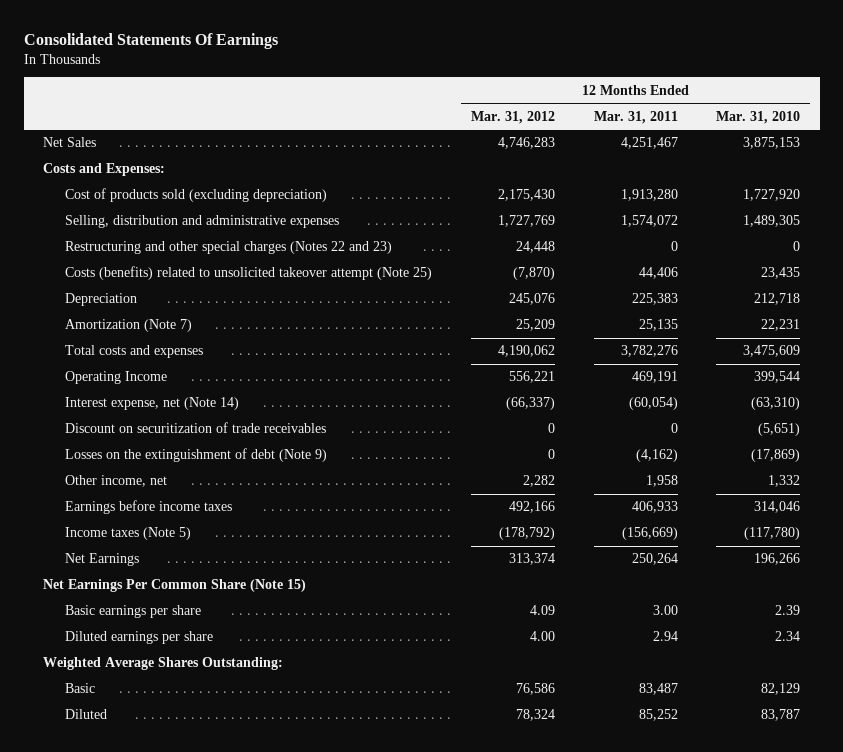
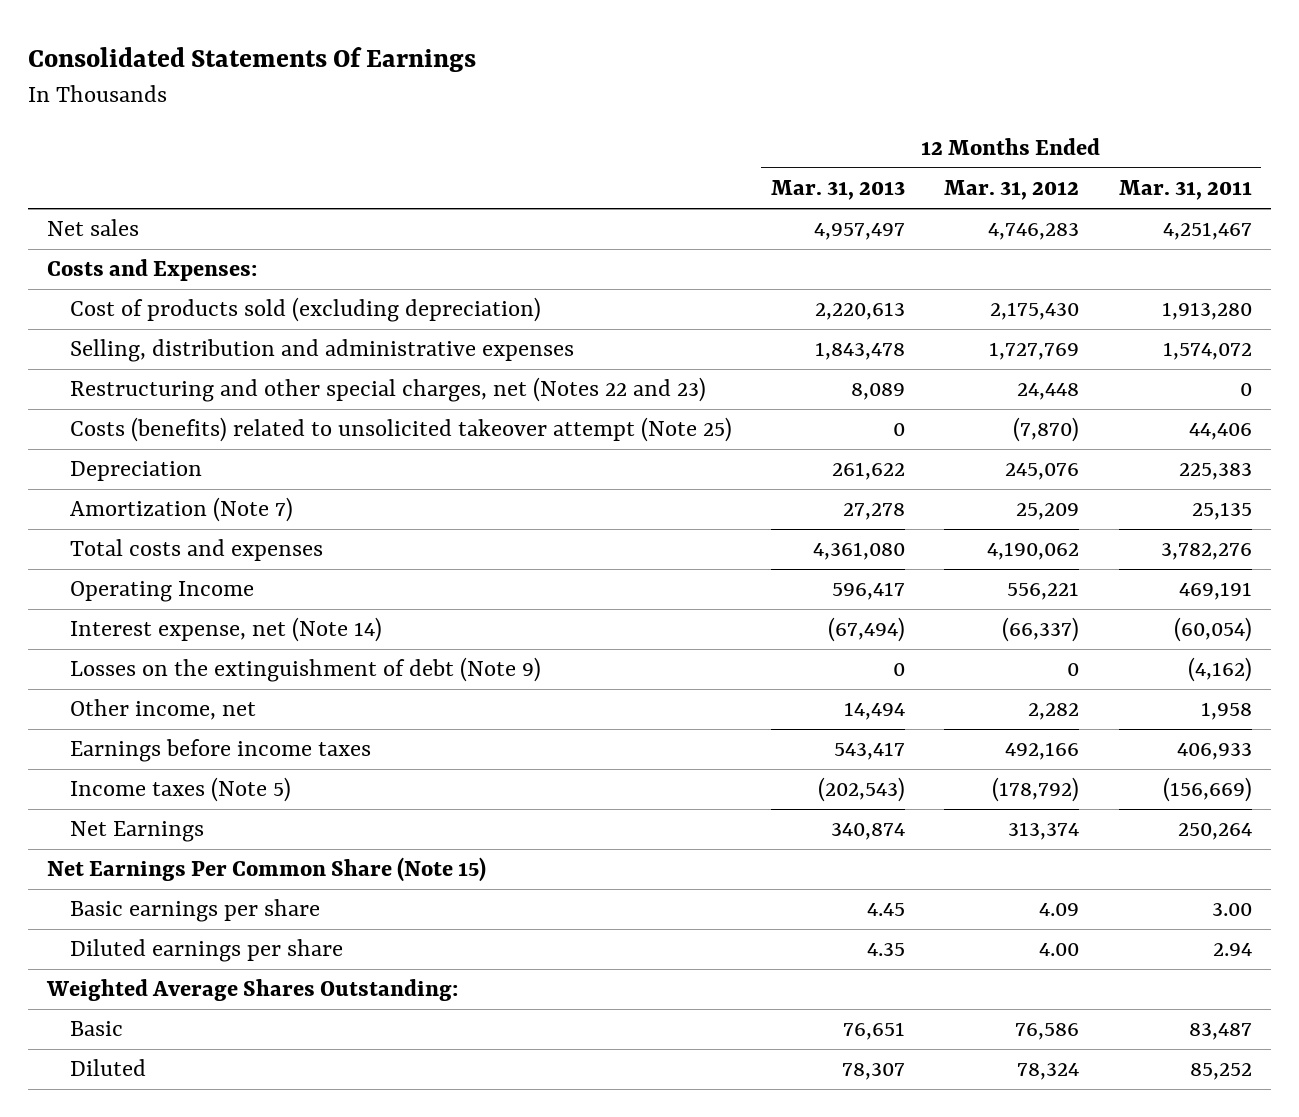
[716,110,801,124] Mar. 31, 2010 -> none
none -> [771,180,906,201] Mar. 31, 2013
[42,137,96,148] Net Sales -> [47,219,140,237] Net sales
[65,241,393,255] Restructuring and other special charges (Notes 22 and 23) -> [70,377,707,403] Restructuring and other special charges, net (Notes 22 and 23)
[65,422,327,434] Discount on securitization of trade receivables -> none

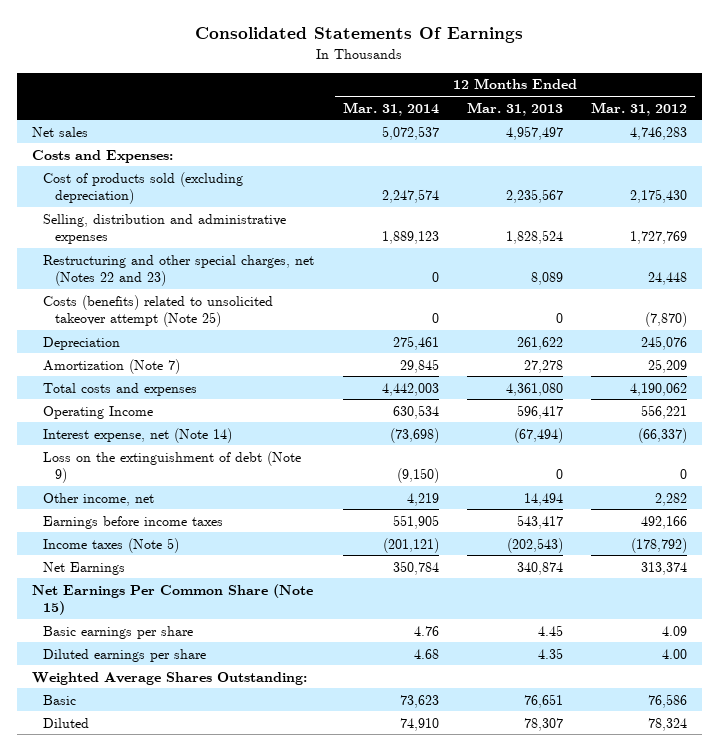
[1118,180,1252,201] Mar. 31, 2011 -> none
none -> [342,101,439,116] Mar. 31, 2014
[815,302,906,321] 2,220,613 -> [505,189,563,204] 2,235,567
[815,342,906,361] 1,843,478 -> [505,230,563,245] 1,828,524
[70,657,542,683] Losses on the extinguishment of debt (Note 9) -> [43,450,302,484] Loss on the extinguishment of debt (Note 9)

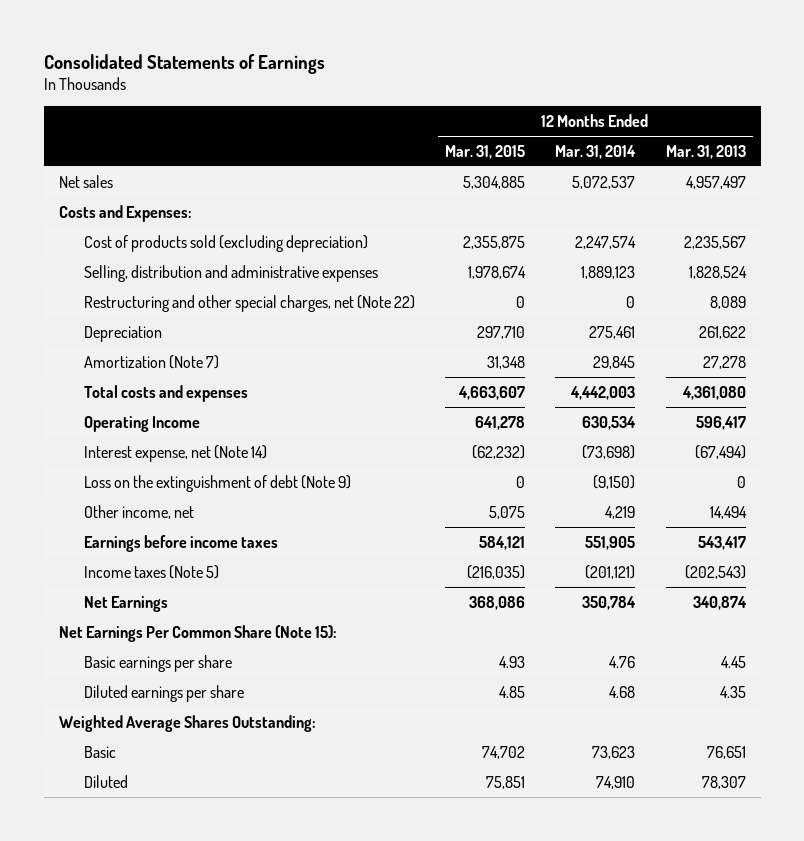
[195,27,524,44] Consolidated Statements Of Earnings -> [43,53,325,74] Consolidated Statements of Earnings
[591,101,688,116] Mar. 31, 2012 -> none
none -> [445,144,526,159] Mar. 31, 2015
[43,294,274,328] Costs (benefits) related to unsolicited takeover attempt (Note 25) -> none
[43,254,315,287] Restructuring and other special charges, net (Notes 22 and 23) -> [83,294,415,312] Restructuring and other special charges, net (Note 22)
[31,583,313,616] Net Earnings Per Common Share (Note 15) -> [58,624,337,642] Net Earnings Per Common Share (Note 15):

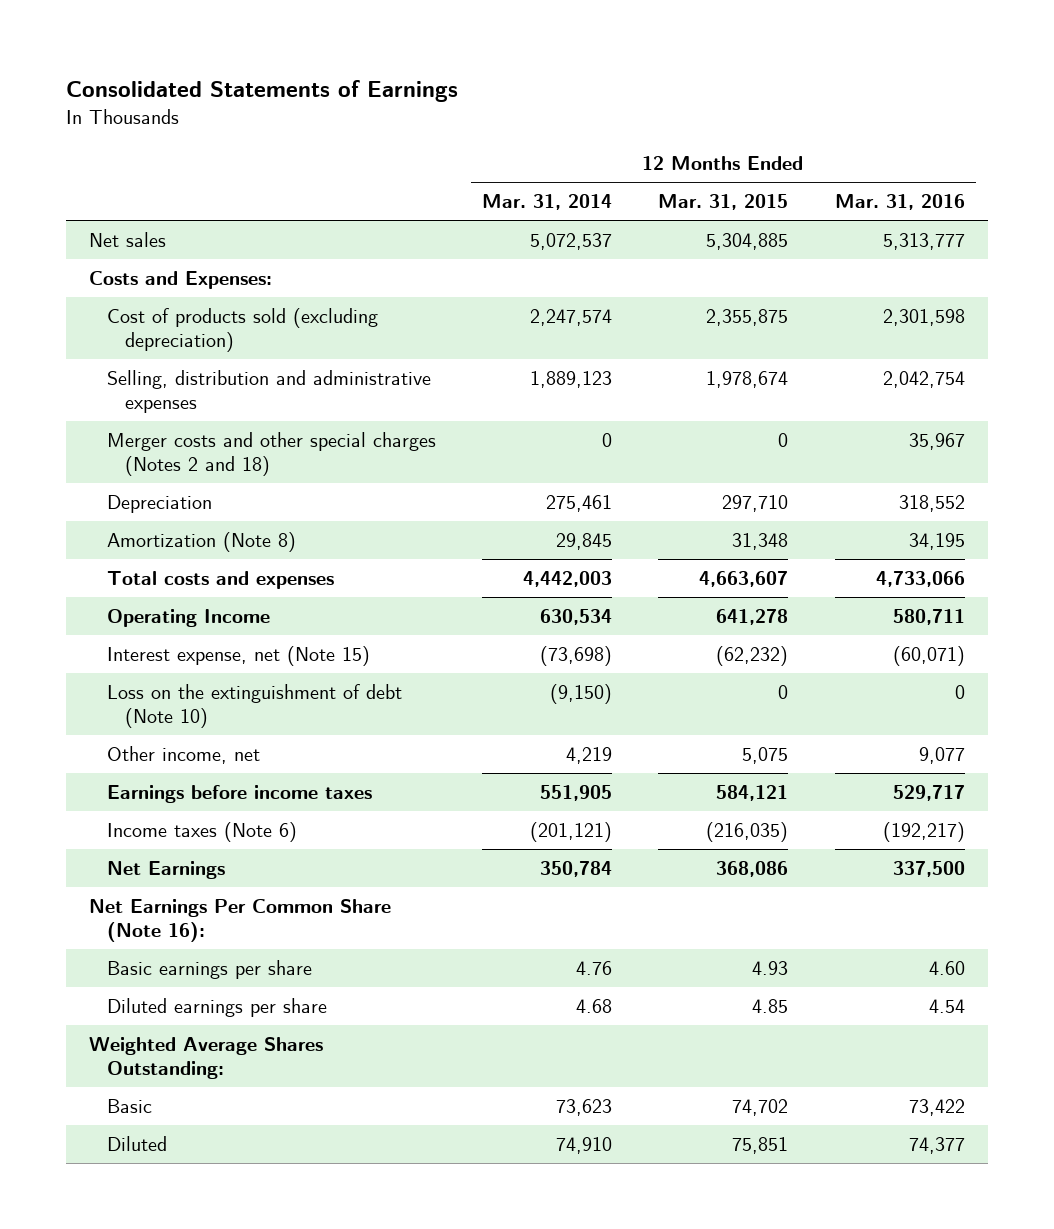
[665,144,746,159] Mar. 31, 2013 -> none
none -> [834,194,965,211] Mar. 31, 2016
[83,294,415,312] Restructuring and other special charges, net (Note 22) -> none
none -> [107,431,437,477] Merger costs and other special charges (Notes 2 and 18)
[83,354,219,369] Amortization (Note 7) -> [107,531,297,552] Amortization (Note 8)
[83,444,267,462] Interest expense, net (Note 14) -> [107,645,371,666] Interest expense, net (Note 15)
[83,474,351,492] Loss on the extinguishment of debt (Note 9) -> [107,683,403,729] Loss on the extinguishment of debt (Note 10)
[83,564,219,579] Income taxes (Note 5) -> [107,821,298,842] Income taxes (Note 6)
[58,624,337,642] Net Earnings Per Common Share (Note 15): -> [89,898,392,943] Net Earnings Per Common Share (Note 16):

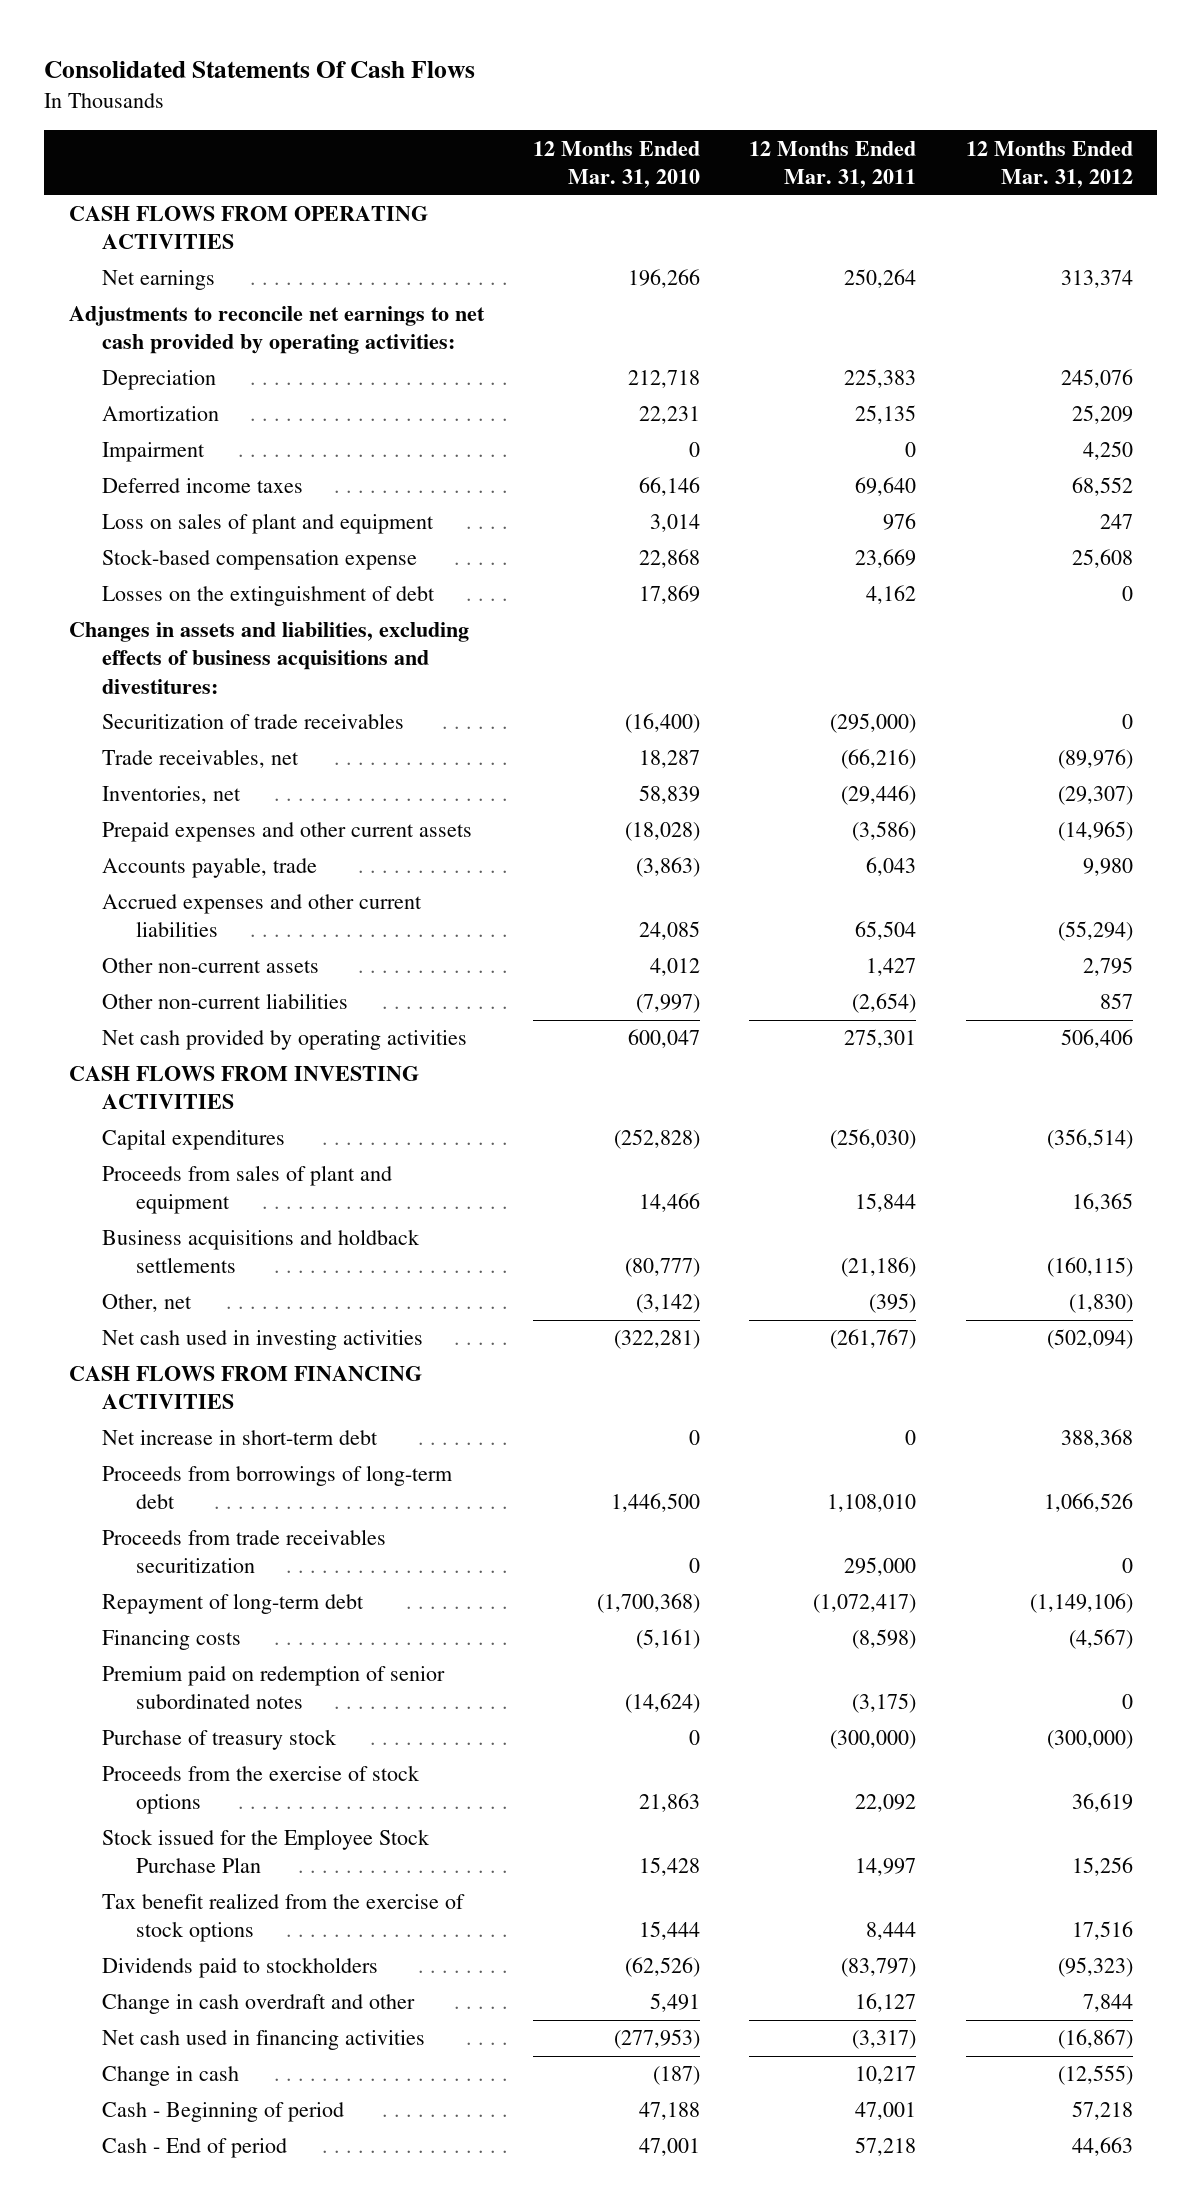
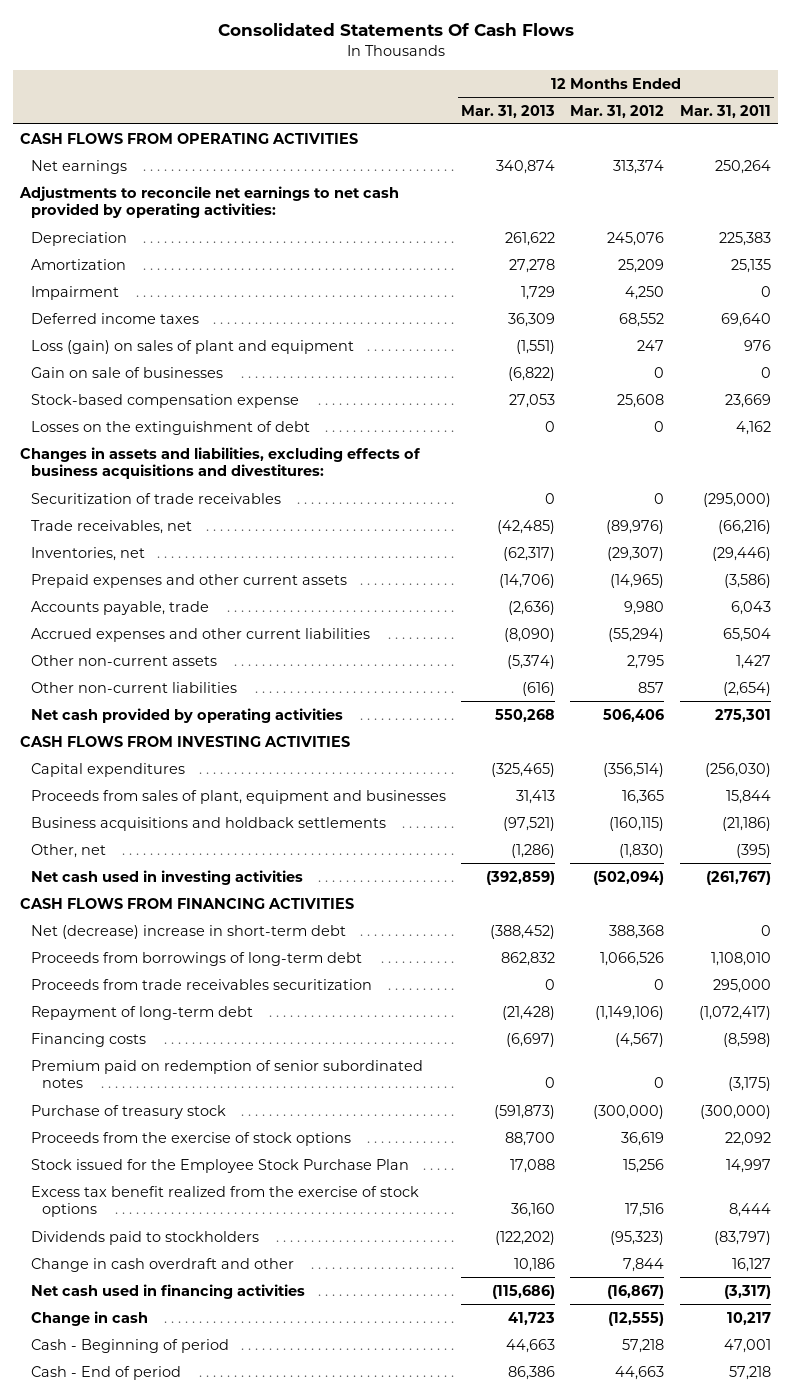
[532,140,700,188] 12 Months Ended Mar. 31, 2010 -> none
none -> [461,104,556,118] Mar. 31, 2013
[102,513,435,535] Loss on sales of plant and equipment -> [31,339,355,354] Loss (gain) on sales of plant and equipment
none -> [31,366,224,378] Gain on sale of businesses
[102,1165,393,1215] Proceeds from sales of plant and equipment -> [31,789,447,804] Proceeds from sales of plant, equipment and businesses
[102,1430,379,1446] Net increase in short-term debt -> [31,924,347,939] Net (decrease) increase in short-term debt
[102,1893,466,1943] Tax benefit realized from the exercise of stock options -> [31,1185,420,1218] Excess tax benefit realized from the exercise of stock options

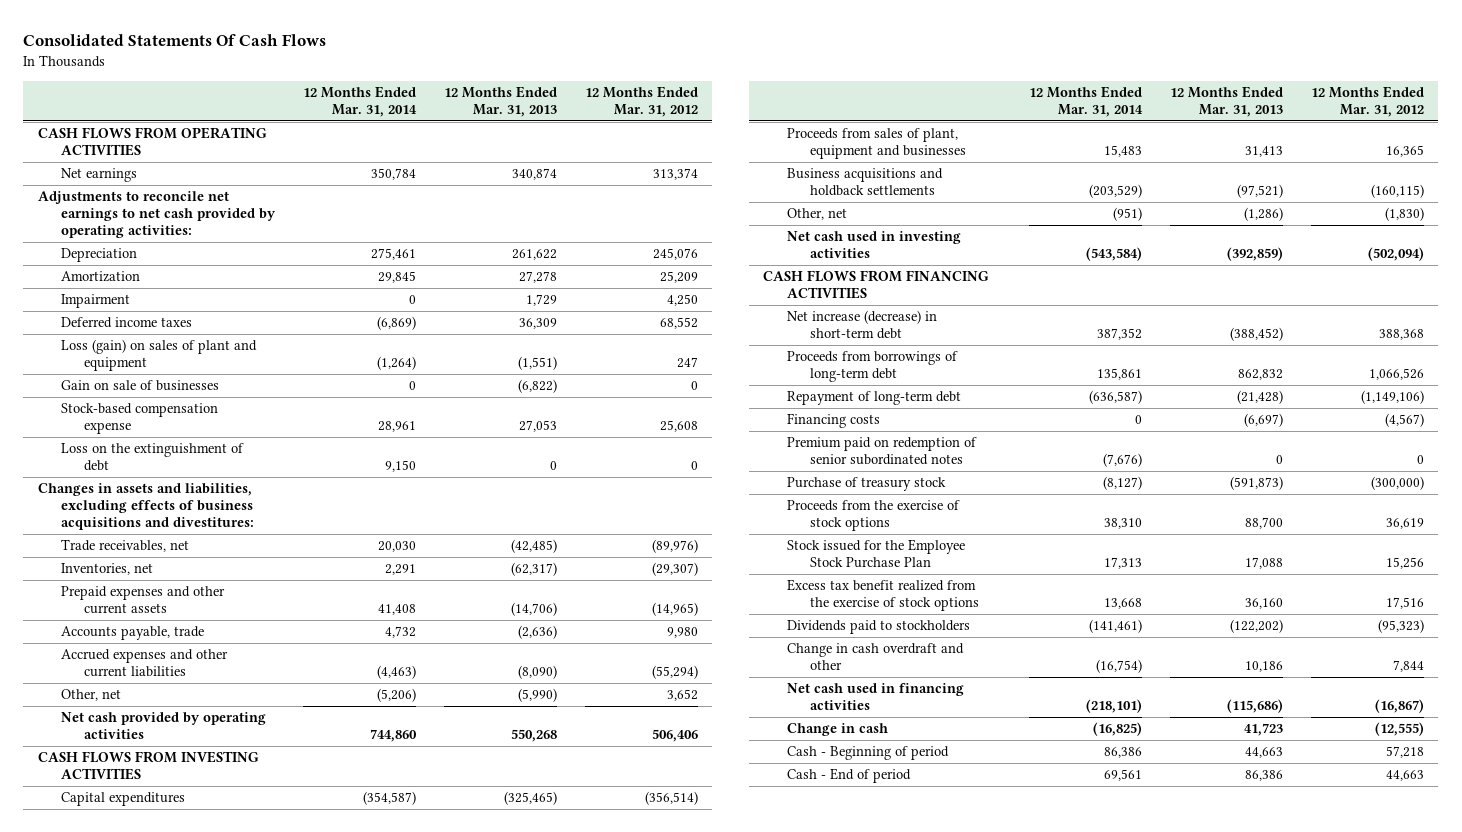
[679,104,771,118] Mar. 31, 2011 -> none
none -> [303,86,418,118] 12 Months Ended Mar. 31, 2014
[31,420,311,435] Losses on the extinguishment of debt -> [60,443,244,472] Loss on the extinguishment of debt
[31,492,282,504] Securitization of trade receivables -> none
[31,654,218,666] Other non-current assets -> none
[31,681,238,693] Other non-current liabilities -> none
none -> [60,689,121,702] Other, net
[31,924,347,939] Net (decrease) increase in short-term debt -> [786,310,937,340] Net increase (decrease) in short-term debt
[31,978,373,990] Proceeds from trade receivables securitization -> none

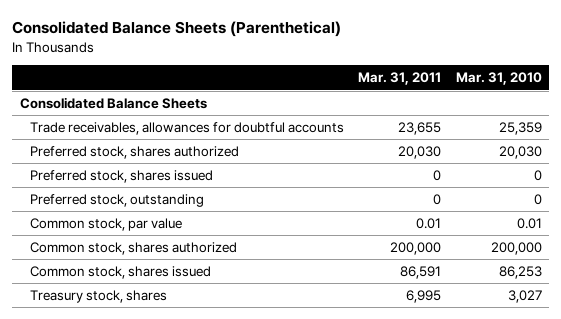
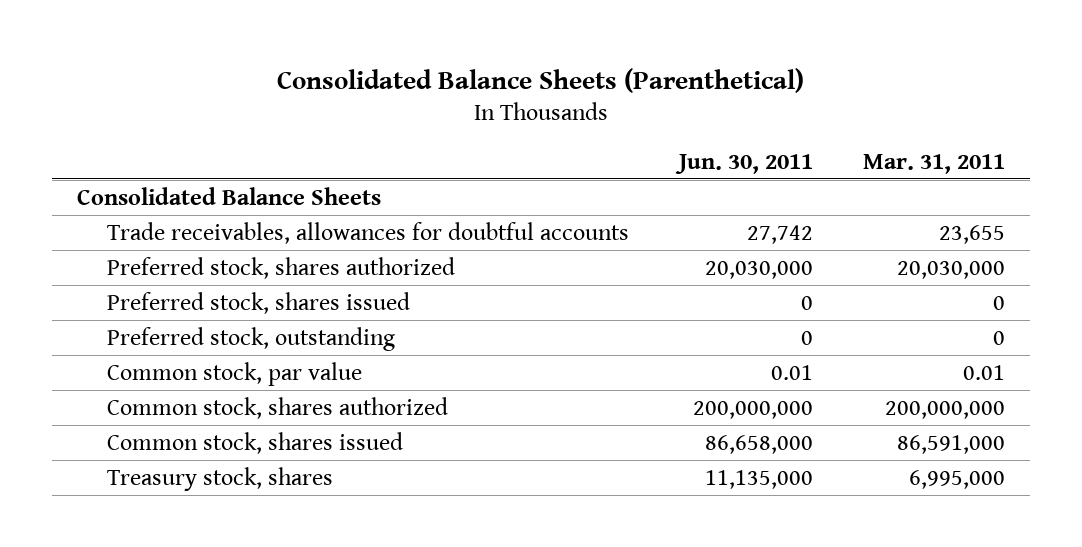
[455,72,542,86] Mar. 31, 2010 -> none
none -> [675,153,814,174] Jun. 30, 2011
[398,146,442,160] 20,030 -> [897,260,1006,279] 20,030,000
[390,242,442,256] 200,000 -> [885,400,1006,419] 200,000,000
[400,266,442,280] 86,591 -> [897,434,1006,454] 86,591,000
[406,290,442,304] 6,995 -> [909,469,1006,489] 6,995,000

